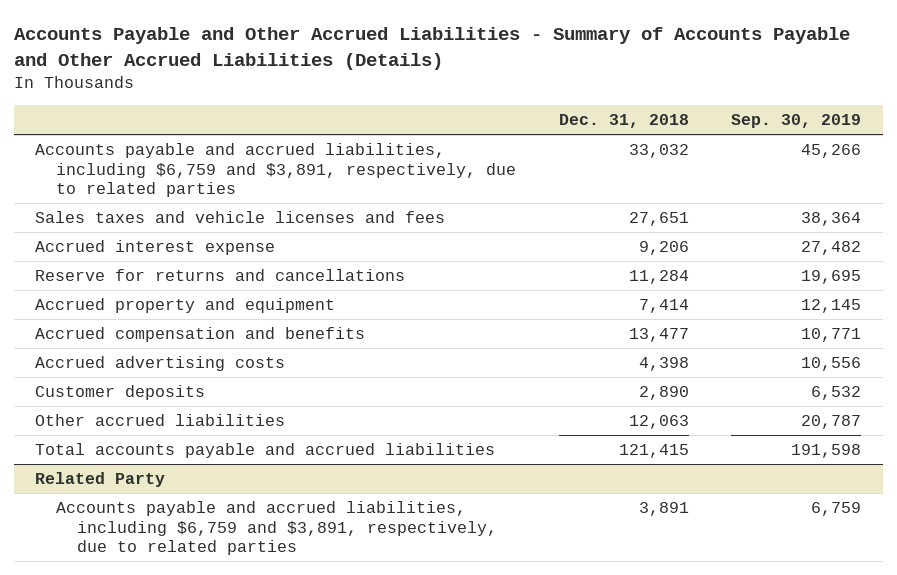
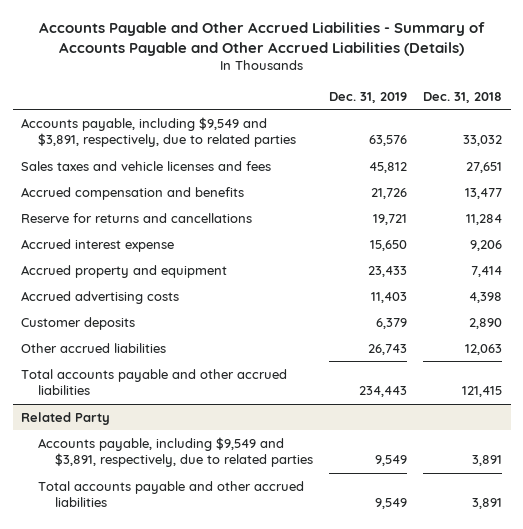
[731,114,862,129] Sep. 30, 2019 -> none
none -> [329,91,408,103] Dec. 31, 2019
[35,143,516,198] Accounts payable and accrued liabilities, including $6,759 and $3,891, respectively, due to related parties -> [20,116,296,148] Accounts payable, including $9,549 and $3,891, respectively, due to related parties
[35,327,366,343] Accrued compensation and benefits -> [20,186,244,200] Accrued compensation and benefits
[35,240,276,256] Accrued interest expense -> [20,238,174,252] Accrued interest expense
[35,443,496,459] Total accounts payable and accrued liabilities -> [20,368,287,396] Total accounts payable and other accrued liabilities
[55,501,497,556] Accounts payable and accrued liabilities, including $6,759 and $3,891, respectively, due to related parties -> [37,436,313,468] Accounts payable, including $9,549 and $3,891, respectively, due to related parties
none -> [37,480,304,508] Total accounts payable and other accrued liabilities

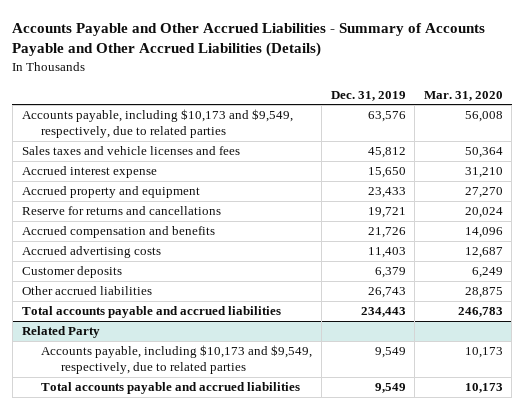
[423,91,503,103] Dec. 31, 2018 -> none
none -> [423,90,503,101] Mar. 31, 2020
[20,116,296,148] Accounts payable, including $9,549 and $3,891, respectively, due to related parties -> [21,109,293,139] Accounts payable, including $10,173 and $9,549, respectively, due to related parties
[20,212,252,223] Reserve for returns and cancellations -> [21,206,221,216] Reserve for returns and cancellations
[20,186,244,200] Accrued compensation and benefits -> [21,226,215,239] Accrued compensation and benefits
[20,368,287,396] Total accounts payable and other accrued liabilities -> [21,306,281,319] Total accounts payable and accrued liabilities
[37,436,313,468] Accounts payable, including $9,549 and $3,891, respectively, due to related parties -> [41,345,313,375] Accounts payable, including $10,173 and $9,549, respectively, due to related parties
[37,480,304,508] Total accounts payable and other accrued liabilities -> [41,382,301,395] Total accounts payable and accrued liabilities

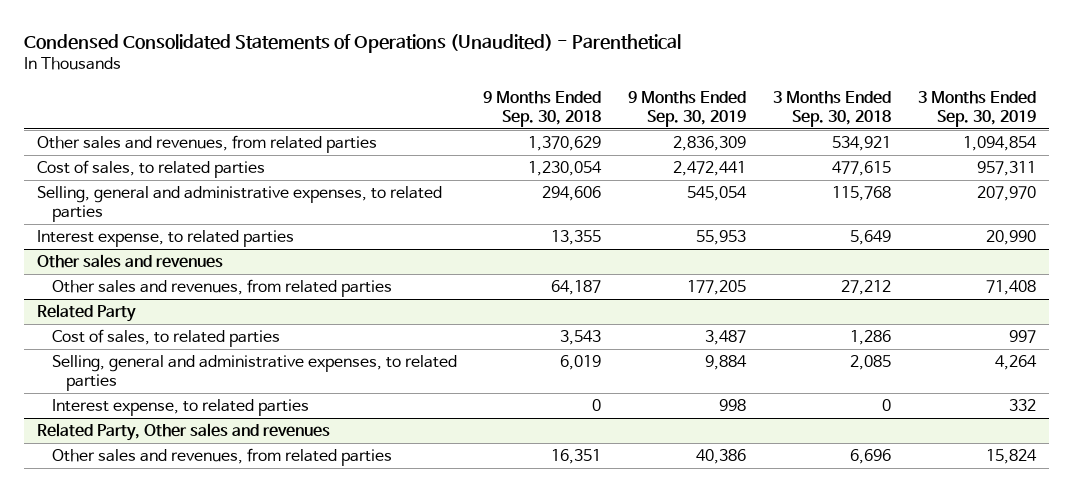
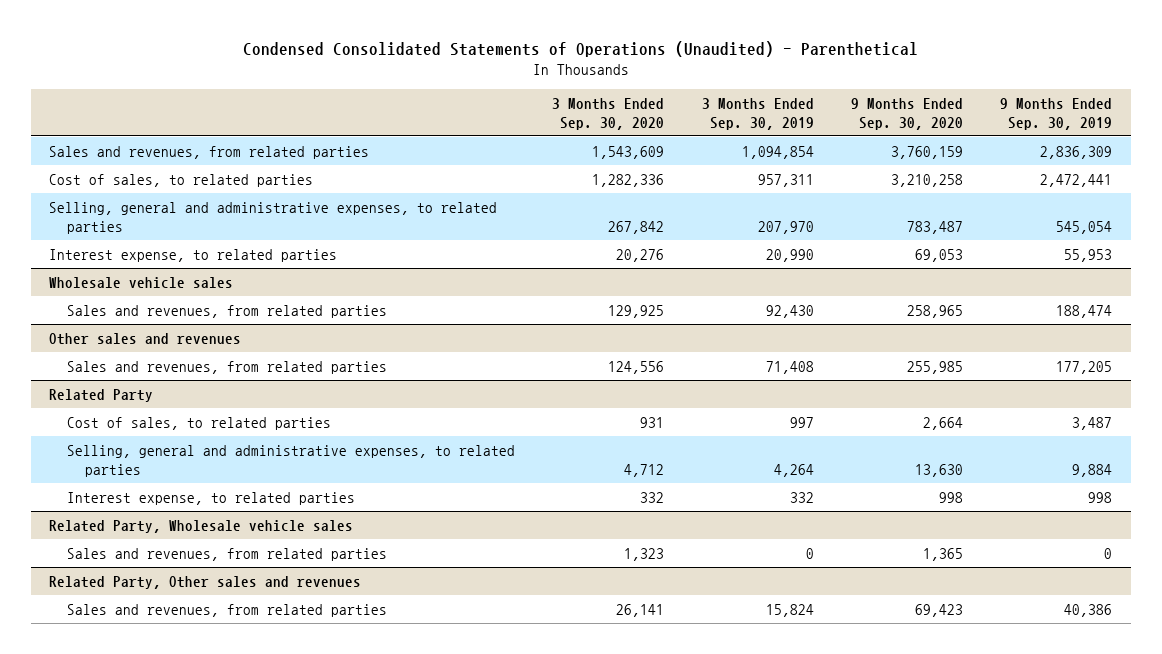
[483,91,602,127] 9 Months Ended Sep. 30, 2018 -> none
[772,91,891,127] 3 Months Ended Sep. 30, 2018 -> none
none -> [552,97,665,130] 3 Months Ended Sep. 30, 2020
none -> [851,97,964,130] 9 Months Ended Sep. 30, 2020
[37,135,378,154] Other sales and revenues, from related parties -> [49,145,370,159] Sales and revenues, from related parties
none -> [49,276,234,288] Wholesale vehicle sales
none -> [67,304,388,318] Sales and revenues, from related parties
[51,279,392,298] Other sales and revenues, from related parties -> [67,360,388,374] Sales and revenues, from related parties
none -> [49,519,354,533] Related Party, Wholesale vehicle sales
none -> [67,547,388,561] Sales and revenues, from related parties
[51,448,392,467] Other sales and revenues, from related parties -> [67,603,388,617] Sales and revenues, from related parties

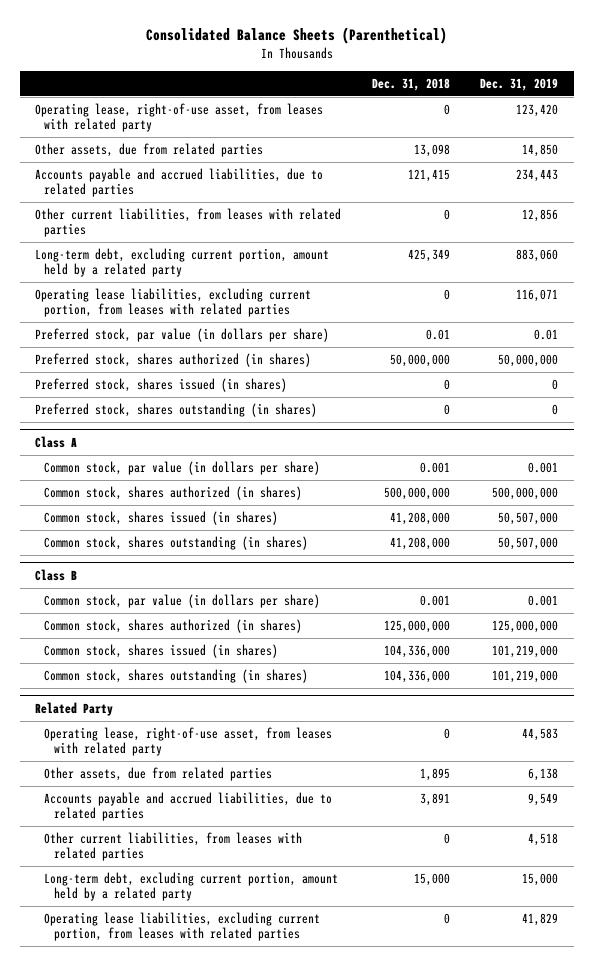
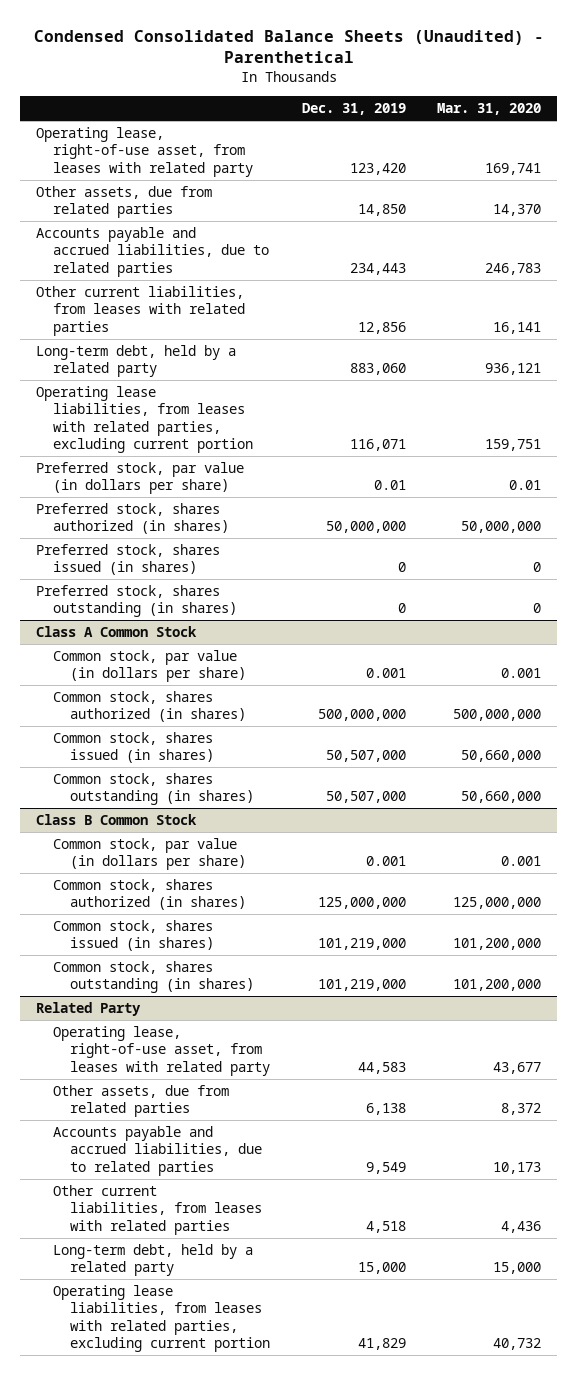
[145,27,447,45] Consolidated Balance Sheets (Parenthetical) -> [33,29,544,64] Condensed Consolidated Balance Sheets (Unaudited) - Parenthetical
[371,77,450,91] Dec. 31, 2018 -> none
none -> [437,103,542,116] Mar. 31, 2020
[35,248,330,278] Long-term debt, excluding current portion, amount held by a related party -> [35,344,236,378] Long-term debt, held by a related party
[35,288,312,318] Operating lease liabilities, excluding current portion, from leases with related parties -> [35,385,254,453] Operating lease liabilities, from leases with related parties, excluding current portion
[35,435,78,448] Class A -> [35,625,197,637] Class A Common Stock
[35,568,78,581] Class B -> [35,813,197,825] Class B Common Stock
[44,872,339,902] Long-term debt, excluding current portion, amount held by a related party -> [53,1243,254,1277] Long-term debt, held by a related party
[44,912,321,942] Operating lease liabilities, excluding current portion, from leases with related parties -> [53,1284,271,1352] Operating lease liabilities, from leases with related parties, excluding current portion

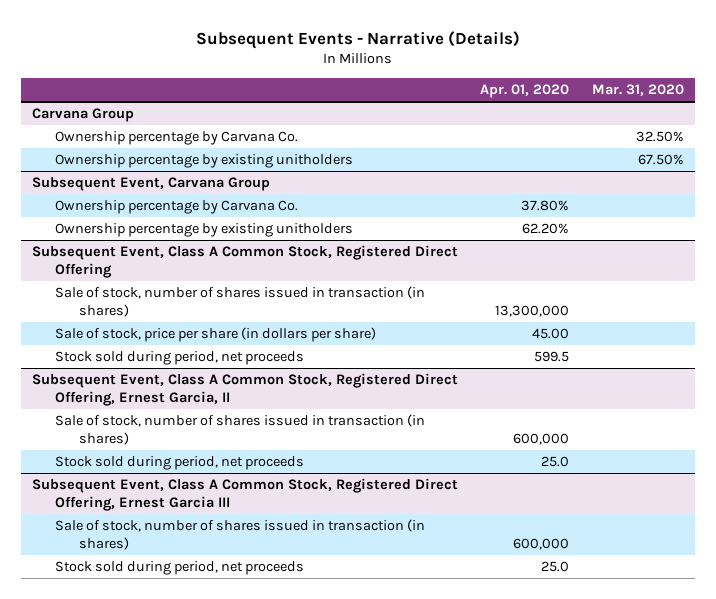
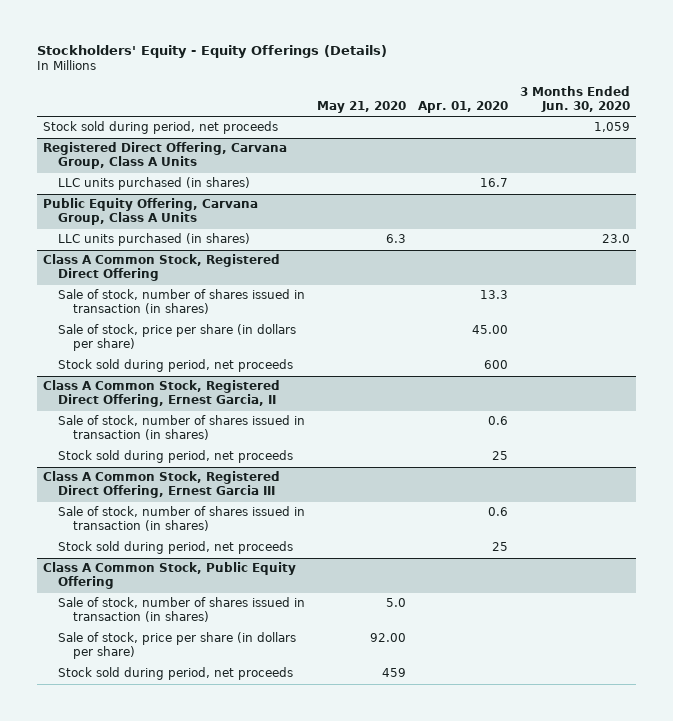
[195,30,520,49] Subsequent Events - Narrative (Details) -> [37,44,388,58] Stockholders' Equity - Equity Offerings (Details)
[592,84,685,97] Mar. 31, 2020 -> none
none -> [316,101,406,114] May 21, 2020
none -> [519,86,630,113] 3 Months Ended Jun. 30, 2020
[31,108,134,123] Carvana Group -> none
[55,131,299,146] Ownership percentage by Carvana Co. -> none
[55,154,354,169] Ownership percentage by existing unitholders -> none
[31,177,270,192] Subsequent Event, Carvana Group -> none
[55,200,299,215] Ownership percentage by Carvana Co. -> none
[55,223,354,238] Ownership percentage by existing unitholders -> none
none -> [43,121,279,135] Stock sold during period, net proceeds
none -> [43,142,288,170] Registered Direct Offering, Carvana Group, Class A Units
none -> [57,177,250,191] LLC units purchased (in shares)
none -> [43,198,259,226] Public Equity Offering, Carvana Group, Class A Units
none -> [57,233,250,247] LLC units purchased (in shares)
[31,245,458,279] Subsequent Event, Class A Common Stock, Registered Direct Offering -> [43,254,281,282] Class A Common Stock, Registered Direct Offering
[495,305,570,318] 13,300,000 -> [479,290,508,300] 13.3
[534,351,570,363] 599.5 -> [483,360,508,370] 600
[31,373,458,407] Subsequent Event, Class A Common Stock, Registered Direct Offering, Ernest Garcia, II -> [43,380,281,408] Class A Common Stock, Registered Direct Offering, Ernest Garcia, II
[513,433,570,446] 600,000 -> [487,416,508,426] 0.6
[541,456,570,468] 25.0 -> [491,451,508,461] 25
[31,478,458,512] Subsequent Event, Class A Common Stock, Registered Direct Offering, Ernest Garcia III -> [43,471,281,499] Class A Common Stock, Registered Direct Offering, Ernest Garcia III
[513,538,570,551] 600,000 -> [487,507,508,517] 0.6
[541,561,570,573] 25.0 -> [491,542,508,552] 25
none -> [43,562,297,590] Class A Common Stock, Public Equity Offering
none -> [57,597,305,623] Sale of stock, number of shares issued in transaction (in shares)
none -> [57,632,296,660] Sale of stock, price per share (in dollars per share)
none -> [57,667,293,681] Stock sold during period, net proceeds

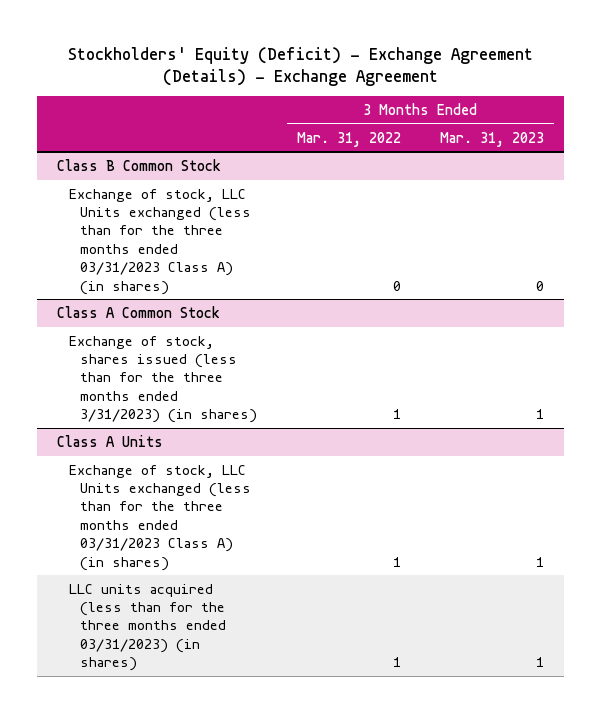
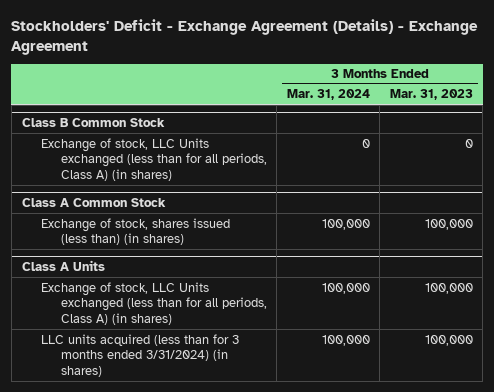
[67,46,533,86] Stockholders' Equity (Deficit) - Exchange Agreement (Details) - Exchange Agreement -> [11,19,479,55] Stockholders' Deficit - Exchange Agreement (Details) - Exchange Agreement
[296,131,401,147] Mar. 31, 2022 -> none
none -> [286,89,370,101] Mar. 31, 2024
[68,188,251,295] Exchange of stock, LLC Units exchanged (less than for the three months ended 03/31/2023 Class A) (in shares) -> [41,137,267,181] Exchange of stock, LLC Units exchanged (less than for all periods, Class A) (in shares)
[68,335,257,424] Exchange of stock, shares issued (less than for the three months ended 3/31/2023) (in shares) -> [41,217,231,246] Exchange of stock, shares issued (less than) (in shares)
[536,409,545,420] 1 -> [424,218,473,230] 100,000
[68,464,251,571] Exchange of stock, LLC Units exchanged (less than for the three months ended 03/31/2023 Class A) (in shares) -> [41,281,267,325] Exchange of stock, LLC Units exchanged (less than for all periods, Class A) (in shares)
[536,556,545,567] 1 -> [424,282,473,294] 100,000
[68,583,226,672] LLC units acquired (less than for the three months ended 03/31/2023) (in shares) -> [41,333,240,377] LLC units acquired (less than for 3 months ended 3/31/2024) (in shares)
[536,657,545,668] 1 -> [424,334,473,346] 100,000

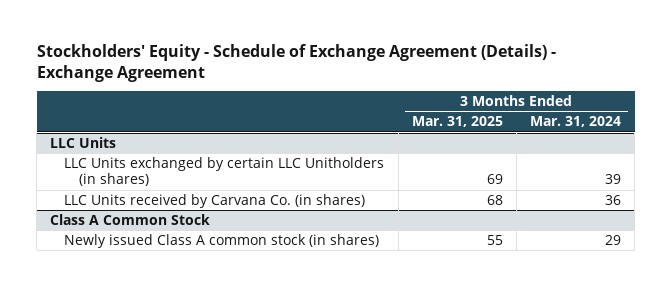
[11,19,479,55] Stockholders' Deficit - Exchange Agreement (Details) - Exchange Agreement -> [36,44,556,83] Stockholders' Equity - Schedule of Exchange Agreement (Details) - Exchange Agreement
[389,89,473,101] Mar. 31, 2023 -> none
none -> [411,116,503,128] Mar. 31, 2025
[21,118,165,128] Class B Common Stock -> [50,136,117,148] LLC Units
[41,137,267,181] Exchange of stock, LLC Units exchanged (less than for all periods, Class A) (in shares) -> [64,156,385,187] LLC Units exchanged by certain LLC Unitholders (in shares)
[361,138,370,148] 0 -> [604,174,621,185] 39
none -> [64,193,366,208] LLC Units received by Carvana Co. (in shares)
[21,260,105,272] Class A Units -> none
[41,281,267,325] Exchange of stock, LLC Units exchanged (less than for all periods, Class A) (in shares) -> none
[41,333,240,377] LLC units acquired (less than for 3 months ended 3/31/2024) (in shares) -> none
[41,217,231,246] Exchange of stock, shares issued (less than) (in shares) -> [64,233,380,248] Newly issued Class A common stock (in shares)
[321,218,370,230] 100,000 -> [604,234,621,245] 29

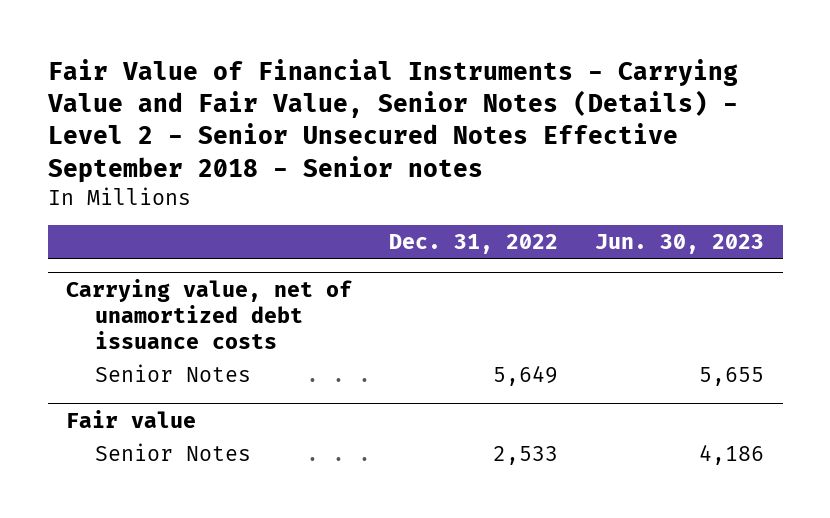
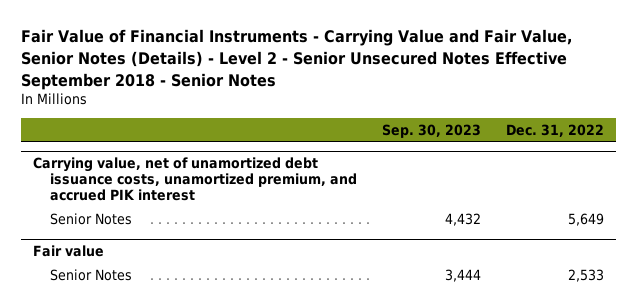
[46,58,738,183] Fair Value of Financial Instruments - Carrying Value and Fair Value, Senior Notes (Details) - Level 2 - Senior Unsecured Notes Effective September 2018 - Senior notes -> [20,29,572,90] Fair Value of Financial Instruments - Carrying Value and Fair Value, Senior Notes (Details) - Level 2 - Senior Unsecured Notes Effective September 2018 - Senior Notes
[595,234,765,255] Jun. 30, 2023 -> none
none -> [382,124,482,139] Sep. 30, 2023
[66,278,353,349] Carrying value, net of unamortized debt issuance costs -> [33,156,358,202] Carrying value, net of unamortized debt issuance costs, unamortized premium, and accrued PIK interest

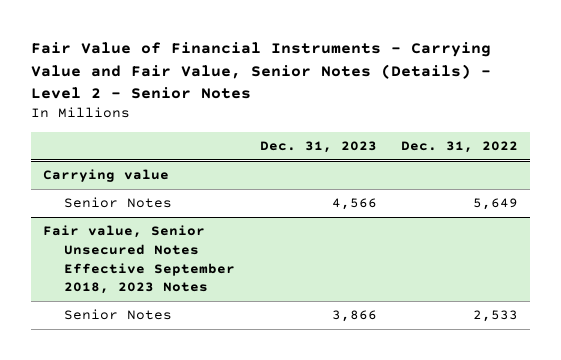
[20,29,572,90] Fair Value of Financial Instruments - Carrying Value and Fair Value, Senior Notes (Details) - Level 2 - Senior Unsecured Notes Effective September 2018 - Senior Notes -> [30,42,491,99] Fair Value of Financial Instruments - Carrying Value and Fair Value, Senior Notes (Details) - Level 2 - Senior Notes
[382,124,482,139] Sep. 30, 2023 -> none
none -> [259,141,377,154] Dec. 31, 2023
[33,156,358,202] Carrying value, net of unamortized debt issuance costs, unamortized premium, and accrued PIK interest -> [42,169,169,183] Carrying value
[33,244,105,257] Fair value -> none
none -> [42,225,236,295] Fair value, Senior Unsecured Notes Effective September 2018, 2023 Notes

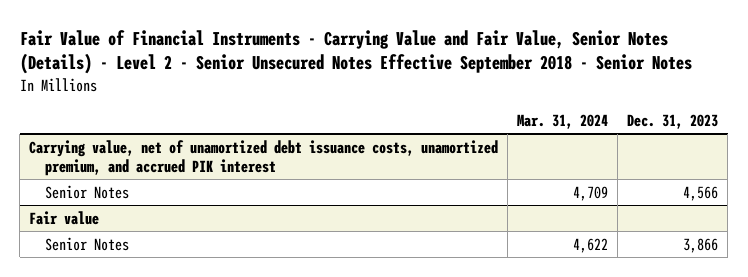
[30,42,491,99] Fair Value of Financial Instruments - Carrying Value and Fair Value, Senior Notes (Details) - Level 2 - Senior Notes -> [19,29,692,75] Fair Value of Financial Instruments - Carrying Value and Fair Value, Senior Notes (Details) - Level 2 - Senior Unsecured Notes Effective September 2018 - Senior Notes
[400,141,518,154] Dec. 31, 2022 -> none
none -> [517,113,609,129] Mar. 31, 2024
[42,169,169,183] Carrying value -> [29,139,499,176] Carrying value, net of unamortized debt issuance costs, unamortized premium, and accrued PIK interest
[42,225,236,295] Fair value, Senior Unsecured Notes Effective September 2018, 2023 Notes -> none
none -> [29,210,100,225] Fair value

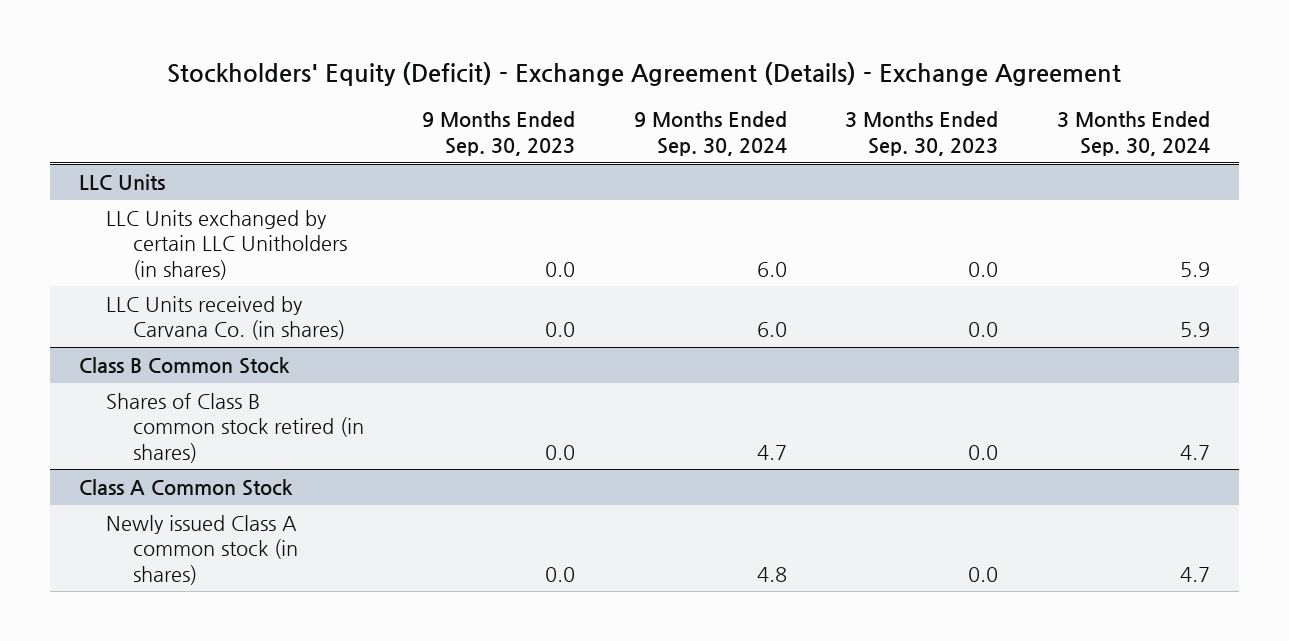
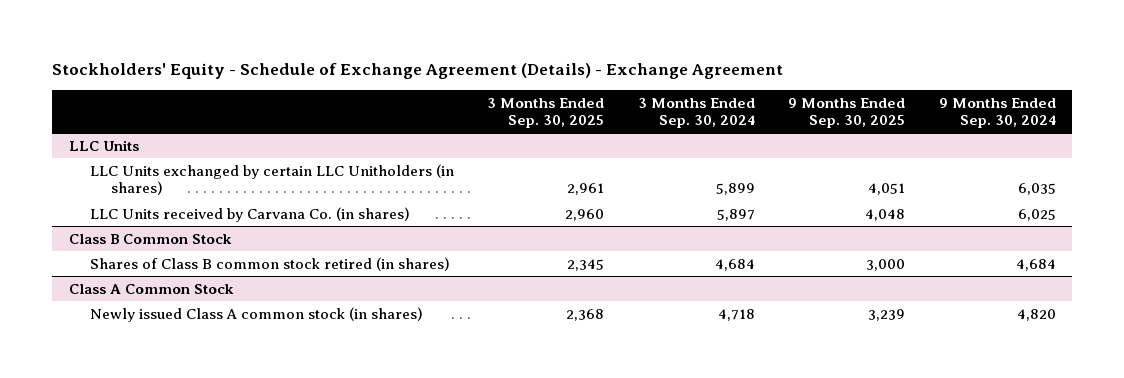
[167,62,1122,87] Stockholders' Equity (Deficit) - Exchange Agreement (Details) - Exchange Agreement -> [51,63,783,80] Stockholders' Equity - Schedule of Exchange Agreement (Details) - Exchange Agreement
[422,111,576,156] 9 Months Ended Sep. 30, 2023 -> none
[845,111,999,156] 3 Months Ended Sep. 30, 2023 -> none
none -> [487,97,605,129] 3 Months Ended Sep. 30, 2025
none -> [788,97,906,129] 9 Months Ended Sep. 30, 2025
[756,261,787,277] 6.0 -> [1017,183,1056,196] 6,035
[1179,261,1210,277] 5.9 -> [715,183,755,196] 5,899
[756,322,787,338] 6.0 -> [1017,208,1056,221] 6,025
[1179,322,1210,338] 5.9 -> [716,208,755,221] 5,897
[756,444,787,460] 4.7 -> [1015,258,1056,271] 4,684
[1179,444,1210,460] 4.7 -> [714,258,755,271] 4,684
[756,566,787,582] 4.8 -> [1016,308,1056,321] 4,820
[1179,566,1210,582] 4.7 -> [717,308,755,321] 4,718

